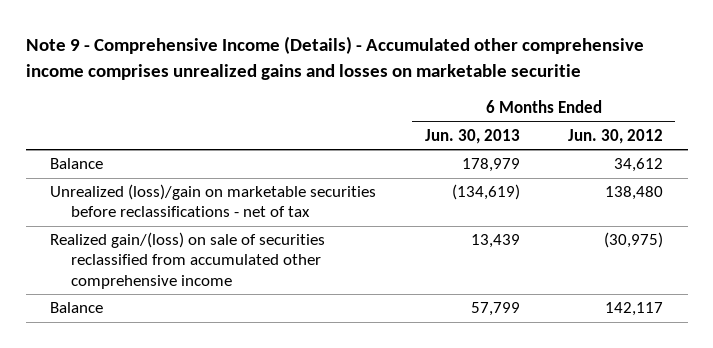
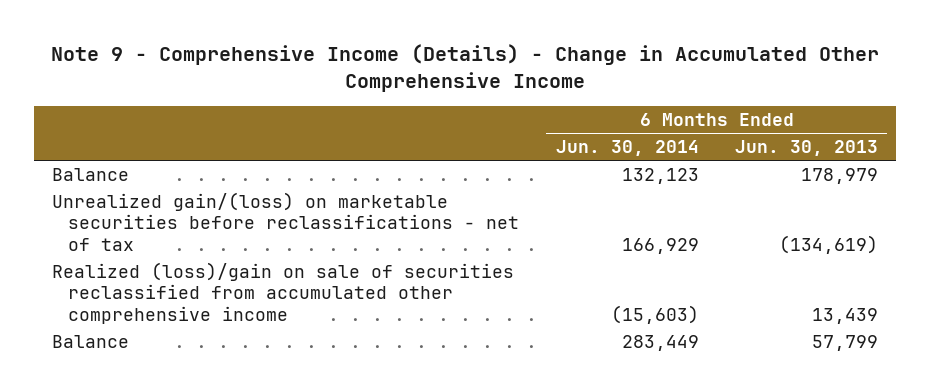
[25,36,644,81] Note 9 - Comprehensive Income (Details) - Accumulated other comprehensive income comprises unrealized gains and losses on marketable securitie -> [51,44,880,93] Note 9 - Comprehensive Income (Details) - Change in Accumulated Other Comprehensive Income
[568,128,664,144] Jun. 30, 2012 -> none
none -> [555,140,699,157] Jun. 30, 2014
[49,184,376,218] Unrealized (loss)/gain on marketable securities before reclassifications - net of tax -> [52,191,520,251] Unrealized gain/(loss) on marketable securities before reclassifications - net of tax
[49,232,325,289] Realized gain/(loss) on sale of securities reclassified from accumulated other comprehensive income -> [52,261,515,324] Realized (loss)/gain on sale of securities reclassified from accumulated other comprehensive income

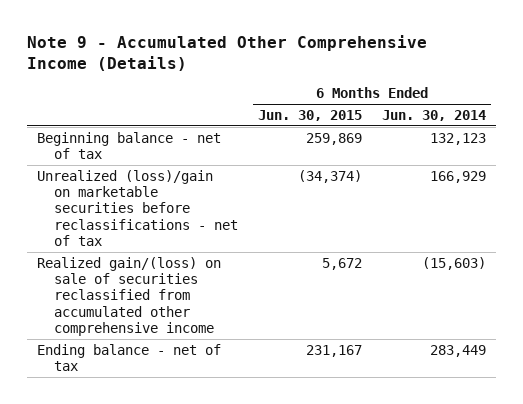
[51,44,880,93] Note 9 - Comprehensive Income (Details) - Change in Accumulated Other Comprehensive Income -> [27,35,428,72] Note 9 - Accumulated Other Comprehensive Income (Details)
[735,140,879,157] Jun. 30, 2013 -> none
none -> [257,109,362,121] Jun. 30, 2015
[52,167,130,181] Balance -> [37,131,222,159] Beginning balance - net of tax
[52,191,520,251] Unrealized gain/(loss) on marketable securities before reclassifications - net of tax -> [37,169,239,246] Unrealized (loss)/gain on marketable securities before reclassifications - net of tax
[52,261,515,324] Realized (loss)/gain on sale of securities reclassified from accumulated other comprehensive income -> [37,256,222,336] Realized gain/(loss) on sale of securities reclassified from accumulated other comprehensive income
[52,334,130,348] Balance -> [37,343,222,371] Ending balance - net of tax

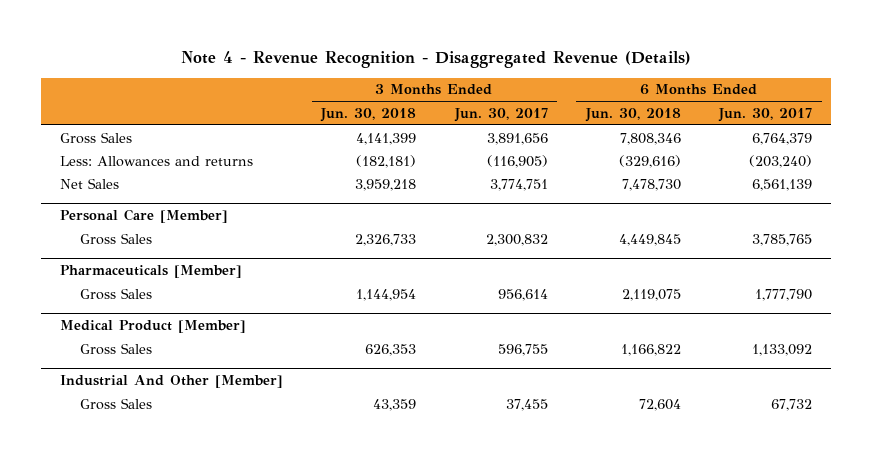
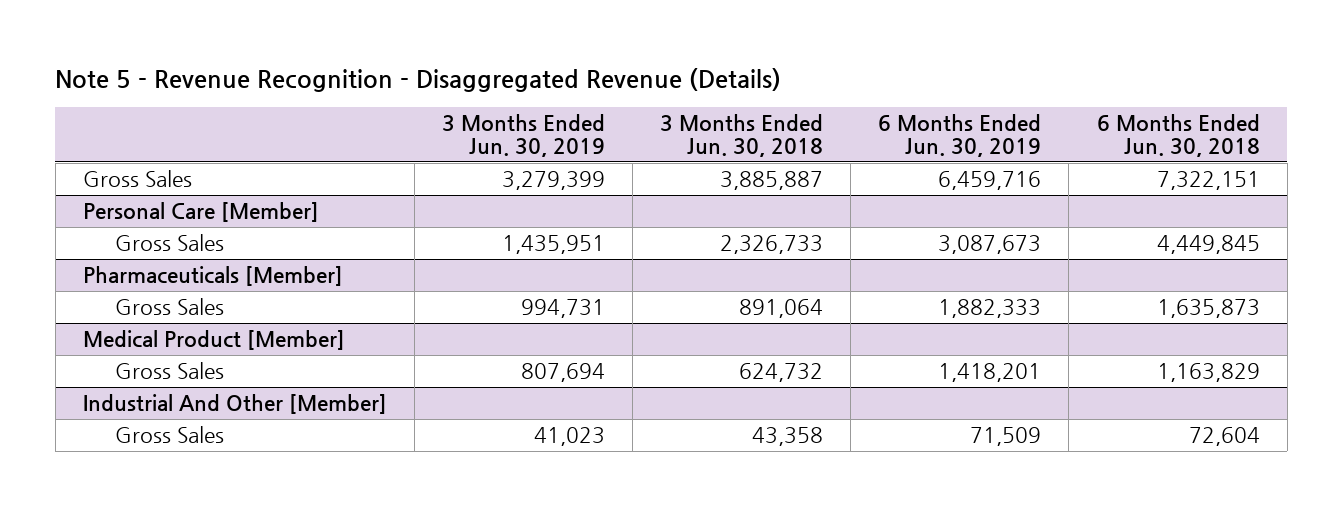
[181,51,692,69] Note 4 - Revenue Recognition - Disaggregated Revenue (Details) -> [55,67,782,92] Note 5 - Revenue Recognition - Disaggregated Revenue (Details)
[453,107,548,122] Jun. 30, 2017 -> none
[717,107,812,122] Jun. 30, 2017 -> none
none -> [441,113,605,158] 3 Months Ended Jun. 30, 2019
none -> [878,113,1042,158] 6 Months Ended Jun. 30, 2019
[60,155,254,167] Less: Allowances and returns -> none
[60,177,120,189] Net Sales -> none
[356,132,417,145] 4,141,399 -> [720,170,824,190] 3,885,887
[619,132,681,145] 7,808,346 -> [1156,170,1260,190] 7,322,151
[356,288,417,301] 1,144,954 -> [739,298,824,318] 891,064
[621,288,681,301] 2,119,075 -> [1156,298,1260,318] 1,635,873
[365,343,417,356] 626,353 -> [739,362,824,382] 624,732
[620,343,681,356] 1,166,822 -> [1156,362,1260,382] 1,163,829
[373,398,417,411] 43,359 -> [752,426,824,446] 43,358

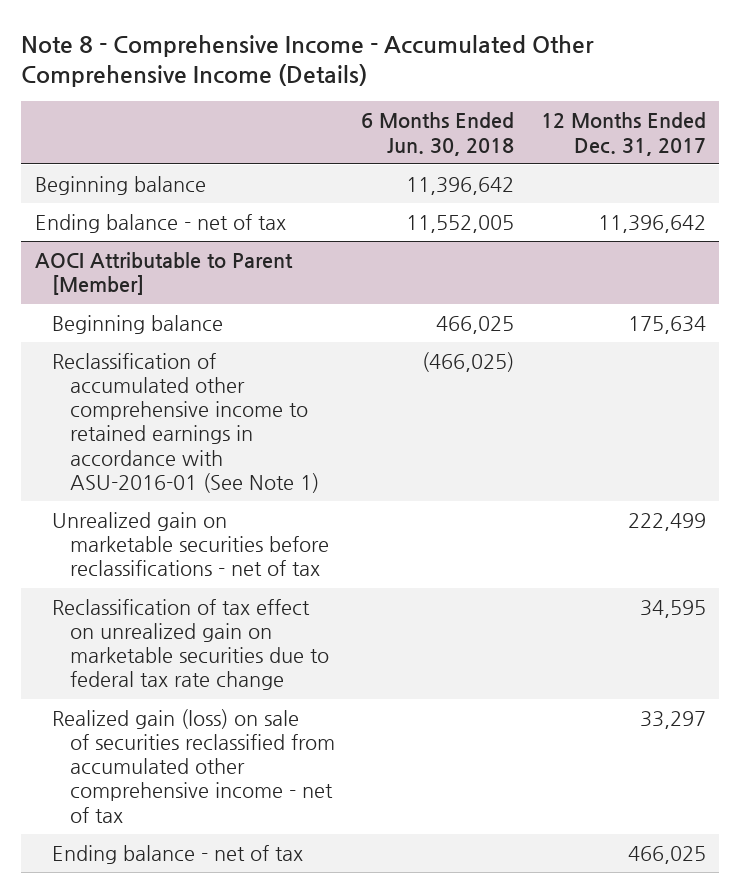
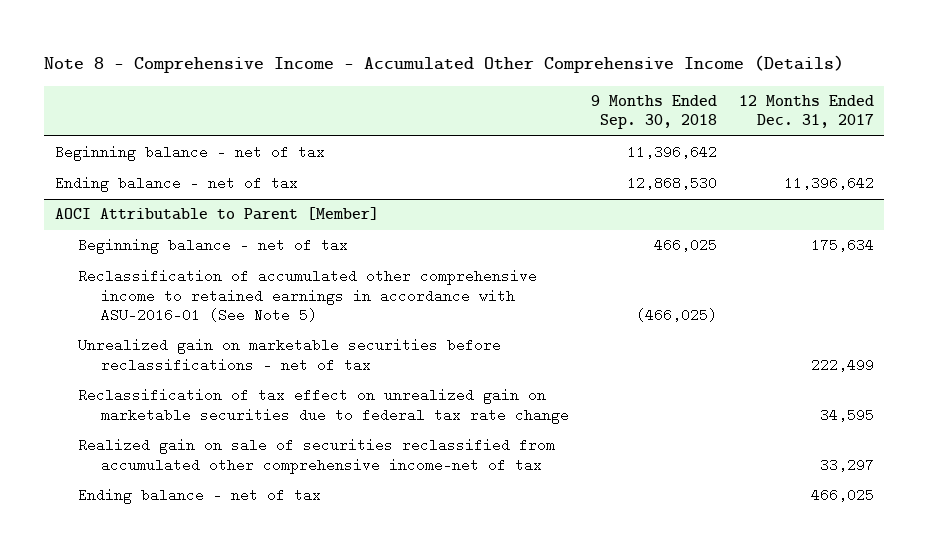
[361,112,515,156] 6 Months Ended Jun. 30, 2018 -> none
none -> [590,94,717,130] 9 Months Ended Sep. 30, 2018
[34,176,206,196] Beginning balance -> [54,145,325,162] Beginning balance - net of tax
[52,315,224,335] Beginning balance -> [77,238,348,255] Beginning balance - net of tax
[52,353,319,493] Reclassification of accumulated other comprehensive income to retained earnings in accordance with ASU-2016-01 (See Note 1) -> [77,269,537,322] Reclassification of accumulated other comprehensive income to retained earnings in accordance with ASU-2016-01 (See Note 5)
[52,709,335,823] Realized gain (loss) on sale of securities reclassified from accumulated other comprehensive income - net of tax -> [77,438,555,474] Realized gain on sale of securities reclassified from accumulated other comprehensive income-net of tax

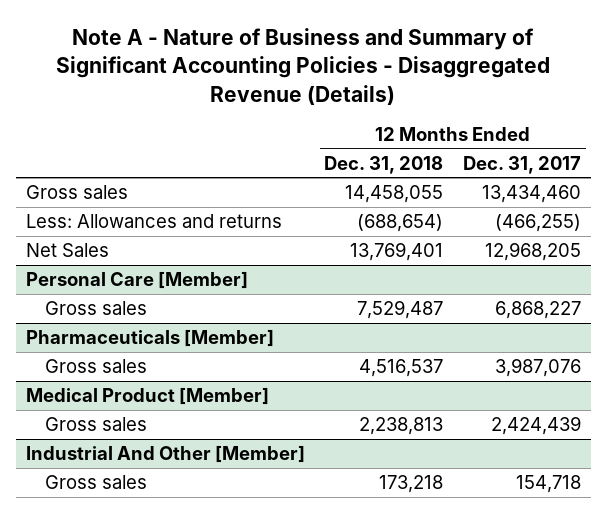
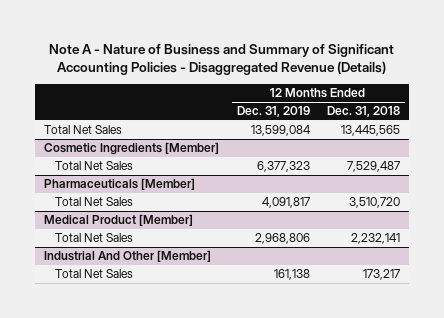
[463,155,582,174] Dec. 31, 2017 -> none
none -> [236,106,310,118] Dec. 31, 2019
[25,185,128,200] Gross sales -> none
[25,214,282,229] Less: Allowances and returns -> none
[25,271,248,290] Personal Care [Member] -> none
[25,243,109,258] Net Sales -> [44,125,123,135] Total Net Sales
[350,242,444,262] 13,769,401 -> [341,125,401,137] 13,445,565
none -> [44,142,220,156] Cosmetic Ingredients [Member]
[45,301,148,316] Gross sales -> [54,161,133,171] Total Net Sales
[45,359,148,374] Gross sales -> none
none -> [54,197,133,207] Total Net Sales
[45,417,148,432] Gross sales -> none
none -> [54,233,133,243] Total Net Sales
[45,475,148,490] Gross sales -> none
none -> [54,269,133,279] Total Net Sales

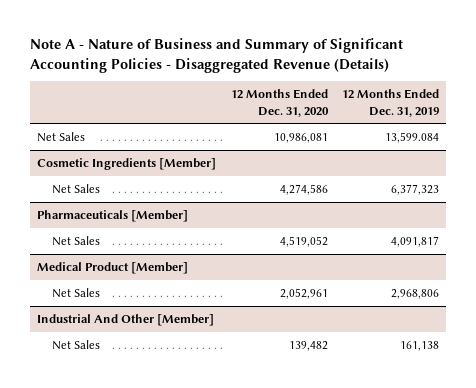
[327,106,401,118] Dec. 31, 2018 -> none
none -> [230,89,329,117] 12 Months Ended Dec. 31, 2020
[44,125,123,135] Total Net Sales -> [37,132,86,143] Net Sales
[250,125,311,137] 13,599,084 -> [385,132,440,144] 13,599.084
[54,161,133,171] Total Net Sales -> [52,184,101,195] Net Sales
[54,197,133,207] Total Net Sales -> [52,236,101,247] Net Sales
[54,233,133,243] Total Net Sales -> [52,288,101,299] Net Sales
[54,269,133,279] Total Net Sales -> [52,340,101,351] Net Sales

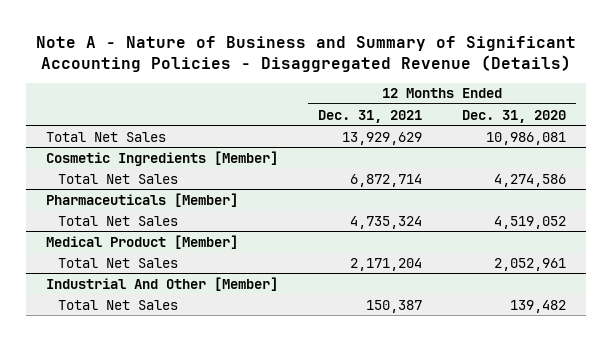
[342,89,440,117] 12 Months Ended Dec. 31, 2019 -> none
none -> [318,109,423,123] Dec. 31, 2021
[37,132,86,143] Net Sales -> [46,131,167,142] Total Net Sales
[52,184,101,195] Net Sales -> [57,173,178,184] Total Net Sales
[52,236,101,247] Net Sales -> [57,215,178,226] Total Net Sales
[52,288,101,299] Net Sales -> [57,257,178,268] Total Net Sales
[52,340,101,351] Net Sales -> [57,299,178,310] Total Net Sales

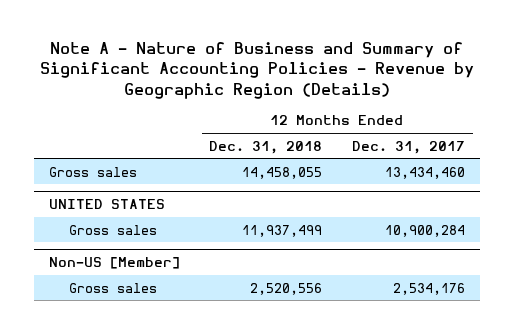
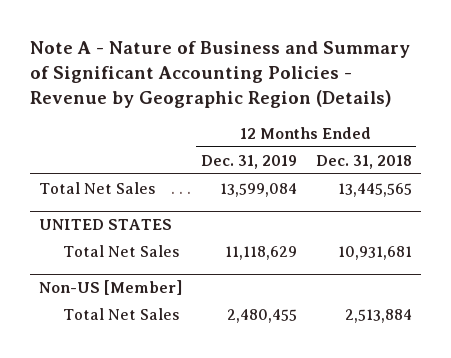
[352,140,466,154] Dec. 31, 2017 -> none
none -> [200,154,297,169] Dec. 31, 2019
[48,166,137,177] Gross sales -> none
none -> [38,182,155,195] Total Net Sales
[69,224,158,235] Gross sales -> none
none -> [63,245,180,258] Total Net Sales
[69,282,158,293] Gross sales -> none
none -> [63,308,180,321] Total Net Sales

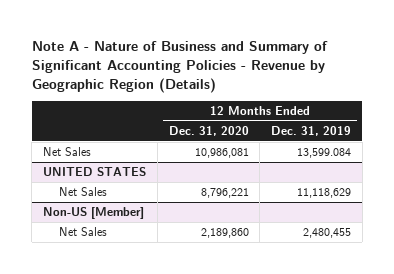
[315,154,412,169] Dec. 31, 2018 -> none
none -> [168,125,249,136] Dec. 31, 2020
[38,182,155,195] Total Net Sales -> [43,147,92,157] Net Sales
[219,183,297,198] 13,599,084 -> [297,148,352,159] 13,599.084
[63,245,180,258] Total Net Sales -> [59,187,108,197] Net Sales
[63,308,180,321] Total Net Sales -> [59,227,108,237] Net Sales

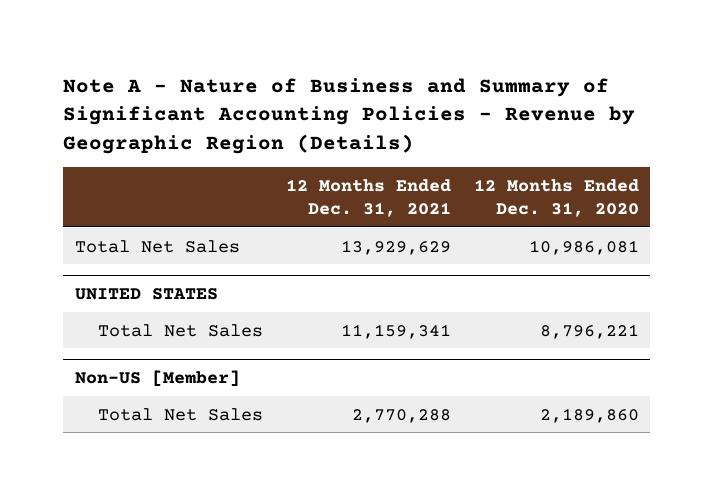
[271,125,352,136] Dec. 31, 2019 -> none
none -> [286,178,452,217] 12 Months Ended Dec. 31, 2021
[43,147,92,157] Net Sales -> [74,239,240,253] Total Net Sales
[59,187,108,197] Net Sales -> [98,323,264,337] Total Net Sales
[59,227,108,237] Net Sales -> [98,407,264,421] Total Net Sales

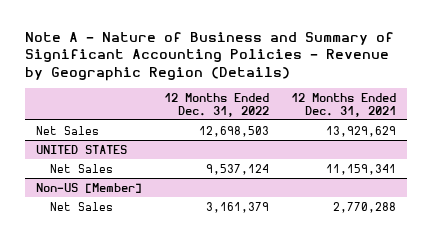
[473,178,639,217] 12 Months Ended Dec. 31, 2020 -> none
none -> [163,92,269,117] 12 Months Ended Dec. 31, 2022
[74,239,240,253] Total Net Sales -> [35,125,99,135] Net Sales
[98,323,264,337] Total Net Sales -> [50,163,114,173] Net Sales
[98,407,264,421] Total Net Sales -> [50,201,114,211] Net Sales

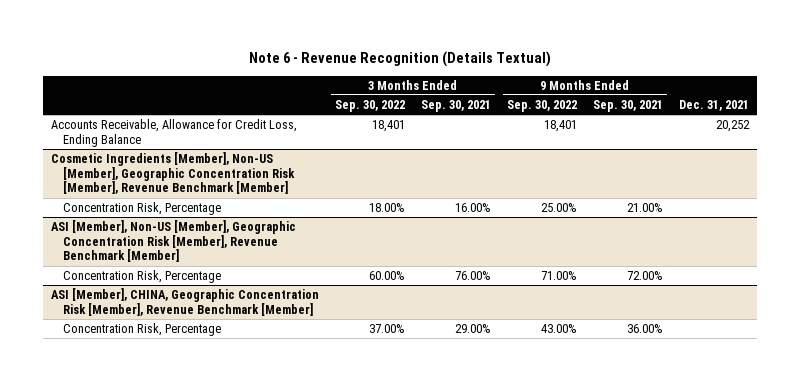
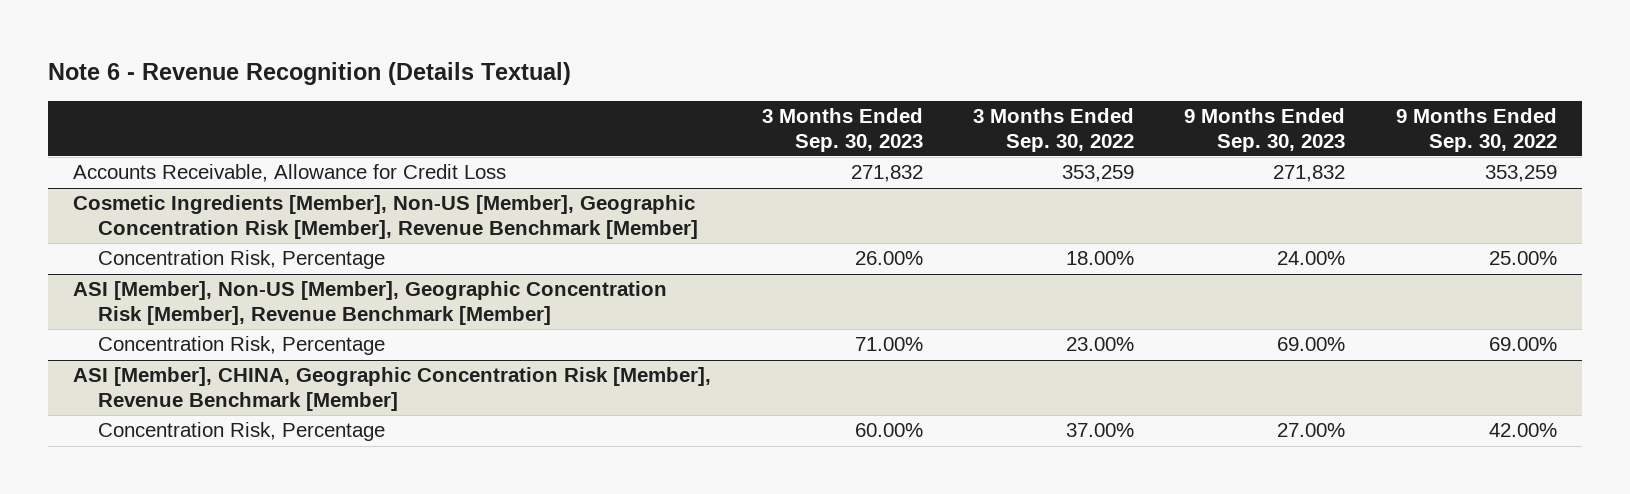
[421,99,492,112] Sep. 30, 2021 -> none
[592,99,663,112] Sep. 30, 2021 -> none
[678,99,749,111] Dec. 31, 2021 -> none
none -> [761,107,923,152] 3 Months Ended Sep. 30, 2023
none -> [1184,107,1346,152] 9 Months Ended Sep. 30, 2023
[51,119,298,147] Accounts Receivable, Allowance for Credit Loss, Ending Balance -> [73,164,507,183] Accounts Receivable, Allowance for Credit Loss
[372,120,406,133] 18,401 -> [1061,165,1134,183] 353,259
[544,120,578,133] 18,401 -> [1484,165,1557,183] 353,259
[369,271,406,281] 60.00% -> [1065,337,1134,352] 23.00%
[541,271,578,281] 71.00% -> [1488,337,1557,352] 69.00%
[541,324,578,334] 43.00% -> [1488,423,1557,438] 42.00%

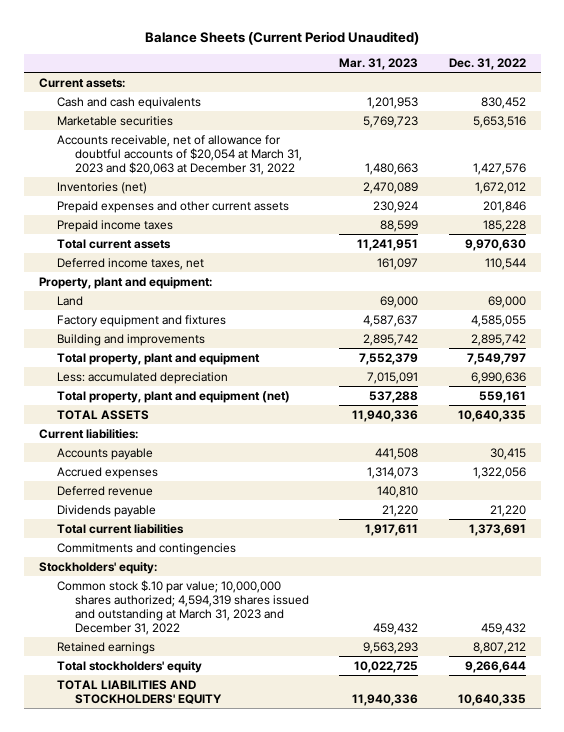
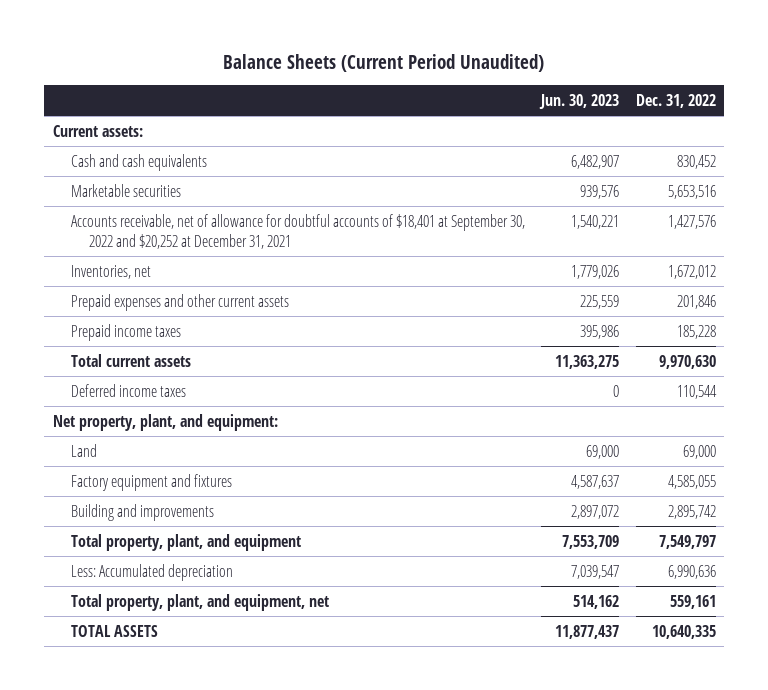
[339,58,419,71] Mar. 31, 2023 -> none
none -> [539,93,620,109] Jun. 30, 2023
[56,134,303,175] Accounts receivable, net of allowance for doubtful accounts of $20,054 at March 31, 2023 and $20,063 at December 31, 2022 -> [70,213,525,249] Accounts receivable, net of allowance for doubtful accounts of $18,401 at September 30, 2022 and $20,252 at December 31, 2021
[56,181,147,194] Inventories (net) -> [70,264,151,279] Inventories, net
[56,257,204,270] Deferred income taxes, net -> [70,383,186,397] Deferred income taxes
[38,276,212,289] Property, plant and equipment: -> [52,413,278,431] Net property, plant, and equipment:
[56,352,260,365] Total property, plant and equipment -> [70,533,301,551] Total property, plant, and equipment
[56,371,228,384] Less: accumulated depreciation -> [70,563,233,581] Less: Accumulated depreciation
[56,390,290,403] Total property, plant and equipment (net) -> [70,593,329,611] Total property, plant, and equipment, net
[38,428,138,439] Current liabilities: -> none
[56,447,153,460] Accounts payable -> none
[56,466,158,479] Accrued expenses -> none
[56,485,153,496] Deferred revenue -> none
[56,504,156,517] Dividends payable -> none
[56,523,184,534] Total current liabilities -> none
[56,542,236,555] Commitments and contingencies -> none
[38,561,157,574] Stockholders' equity: -> none
[56,579,310,635] Common stock $.10 par value; 10,000,000 shares authorized; 4,594,319 shares issued and outstanding at March 31, 2023 and December 31, 2022 -> none
[56,641,155,654] Retained earnings -> none
[56,660,202,673] Total stockholders' equity -> none
[56,679,223,704] TOTAL LIABILITIES AND STOCKHOLDERS' EQUITY -> none

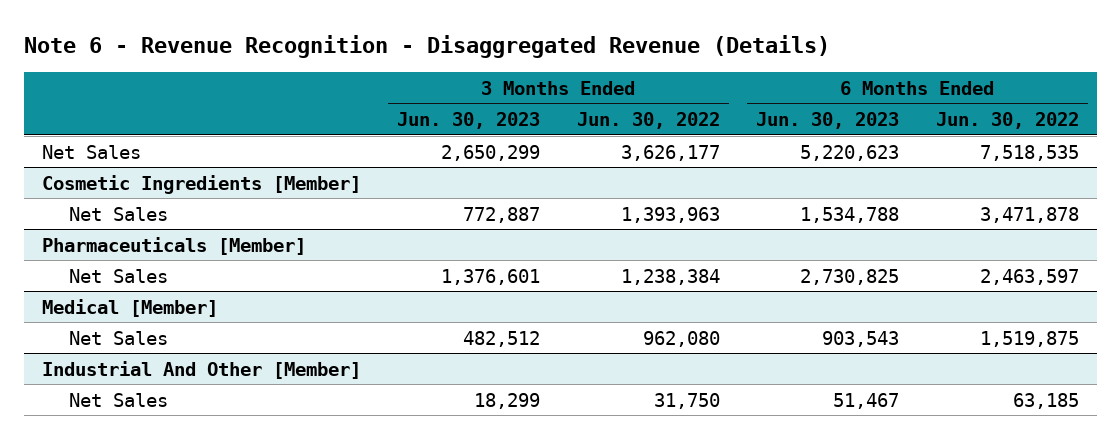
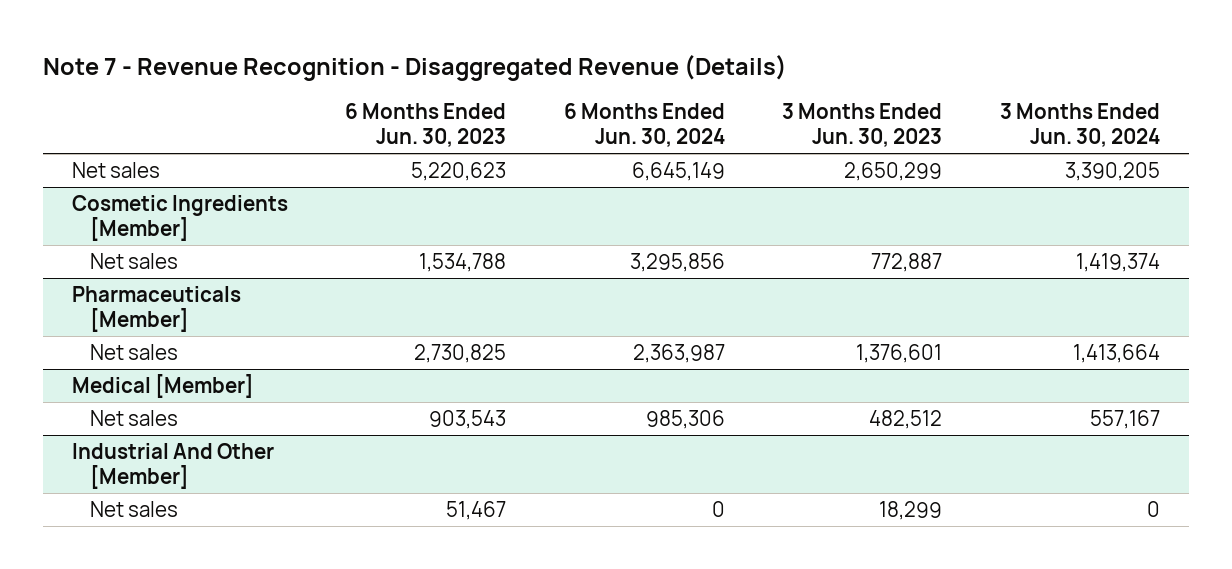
[23,35,830,59] Note 6 - Revenue Recognition - Disaggregated Revenue (Details) -> [43,54,788,81] Note 7 - Revenue Recognition - Disaggregated Revenue (Details)
[576,112,720,130] Jun. 30, 2022 -> none
[935,112,1079,130] Jun. 30, 2022 -> none
none -> [563,103,725,147] 6 Months Ended Jun. 30, 2024
none -> [999,103,1160,147] 3 Months Ended Jun. 30, 2024
[41,144,141,159] Net Sales -> [71,162,160,179] Net sales
[68,206,168,221] Net Sales -> [90,253,179,270] Net sales
[68,268,168,283] Net Sales -> [90,344,179,361] Net sales
[68,330,168,345] Net Sales -> [90,410,179,427] Net sales
[68,392,168,407] Net Sales -> [90,501,179,518] Net sales

